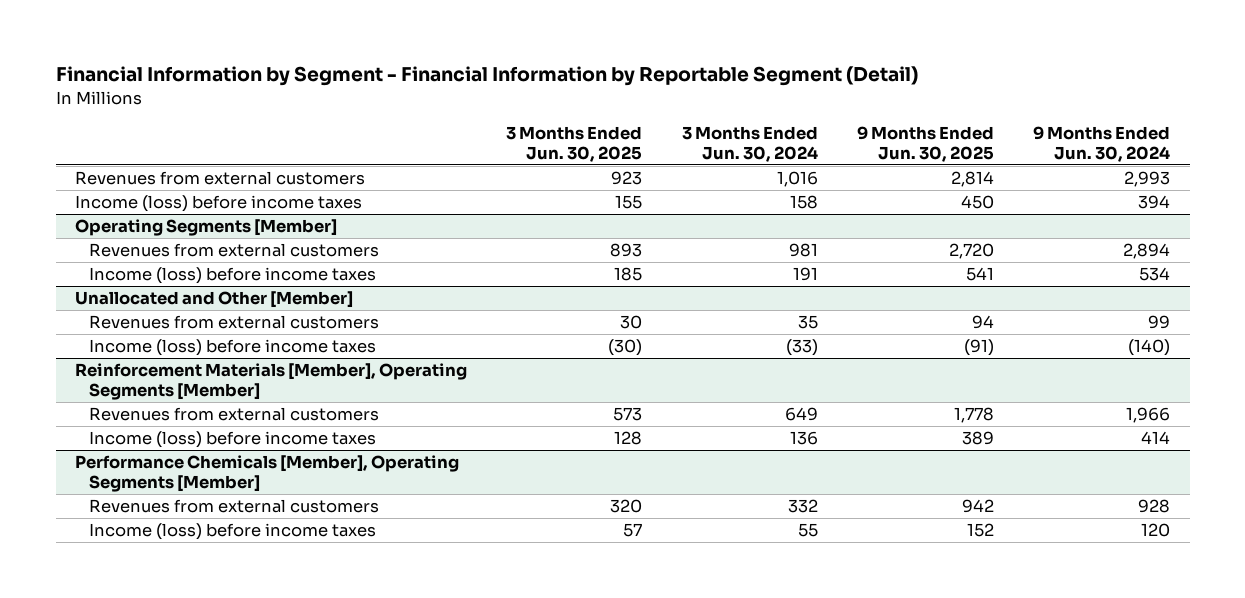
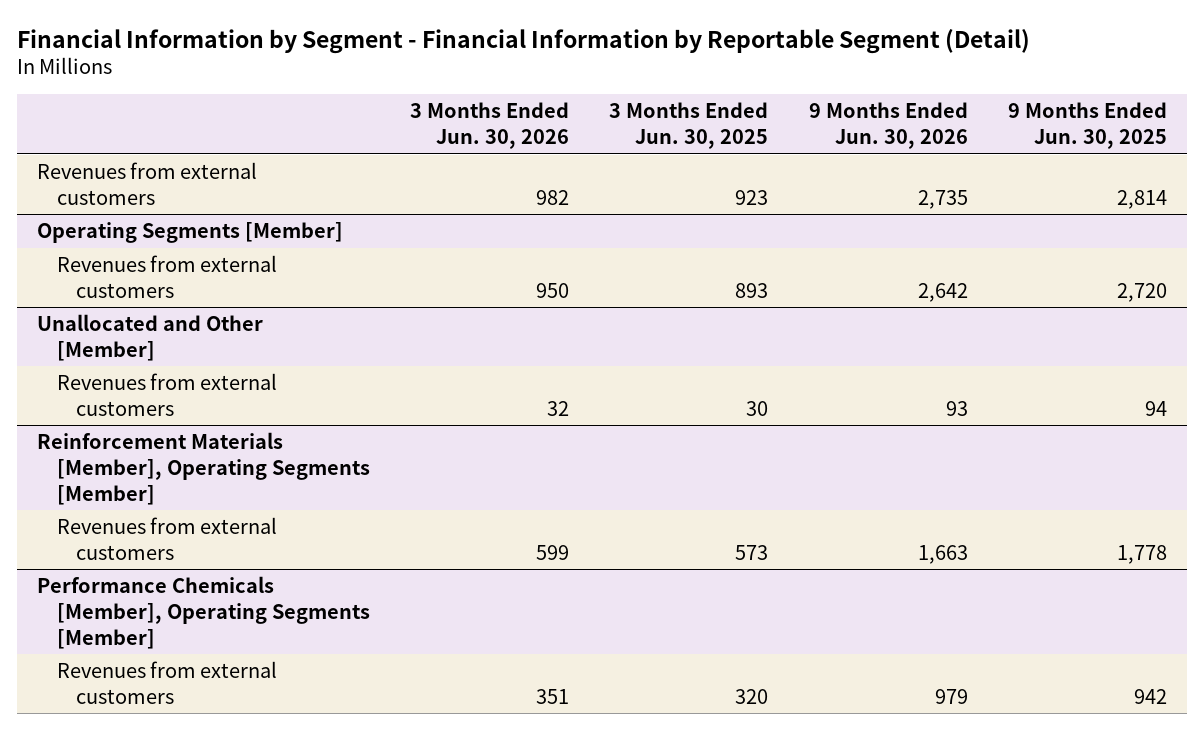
[681,125,818,162] 3 Months Ended Jun. 30, 2024 -> none
[1033,125,1171,162] 9 Months Ended Jun. 30, 2024 -> none
none -> [409,102,569,150] 3 Months Ended Jun. 30, 2026
none -> [808,102,968,150] 9 Months Ended Jun. 30, 2026
[75,195,363,213] Income (loss) before income taxes -> none
[89,267,377,285] Income (loss) before income taxes -> none
[89,339,377,357] Income (loss) before income taxes -> none
[89,431,377,449] Income (loss) before income taxes -> none
[89,523,377,541] Income (loss) before income taxes -> none

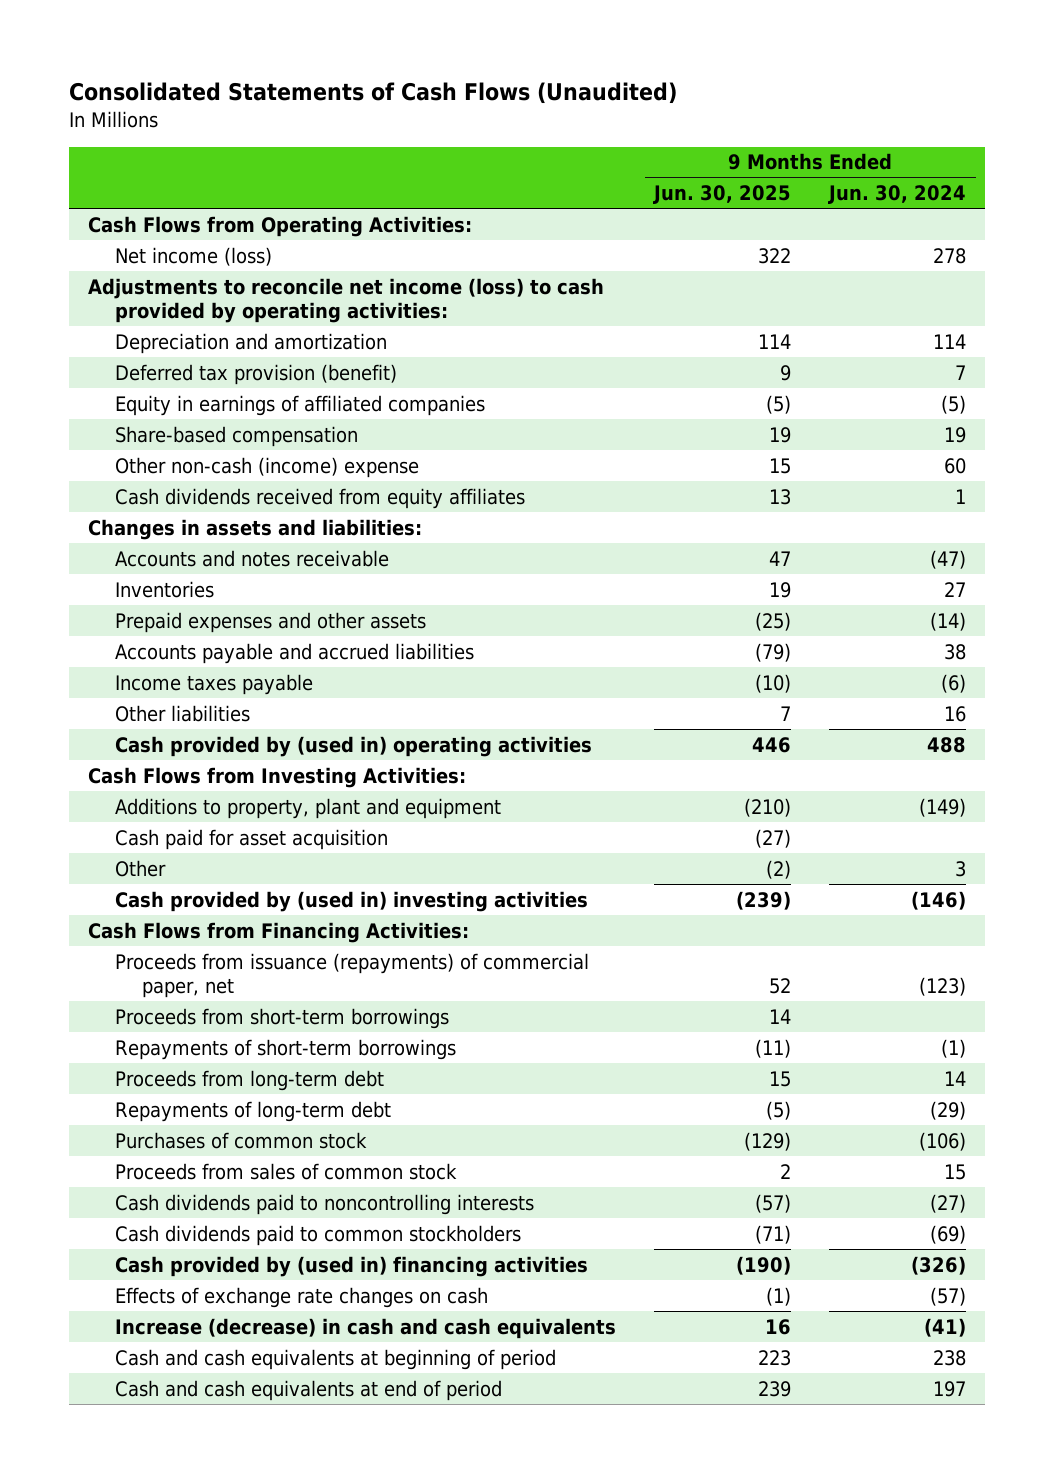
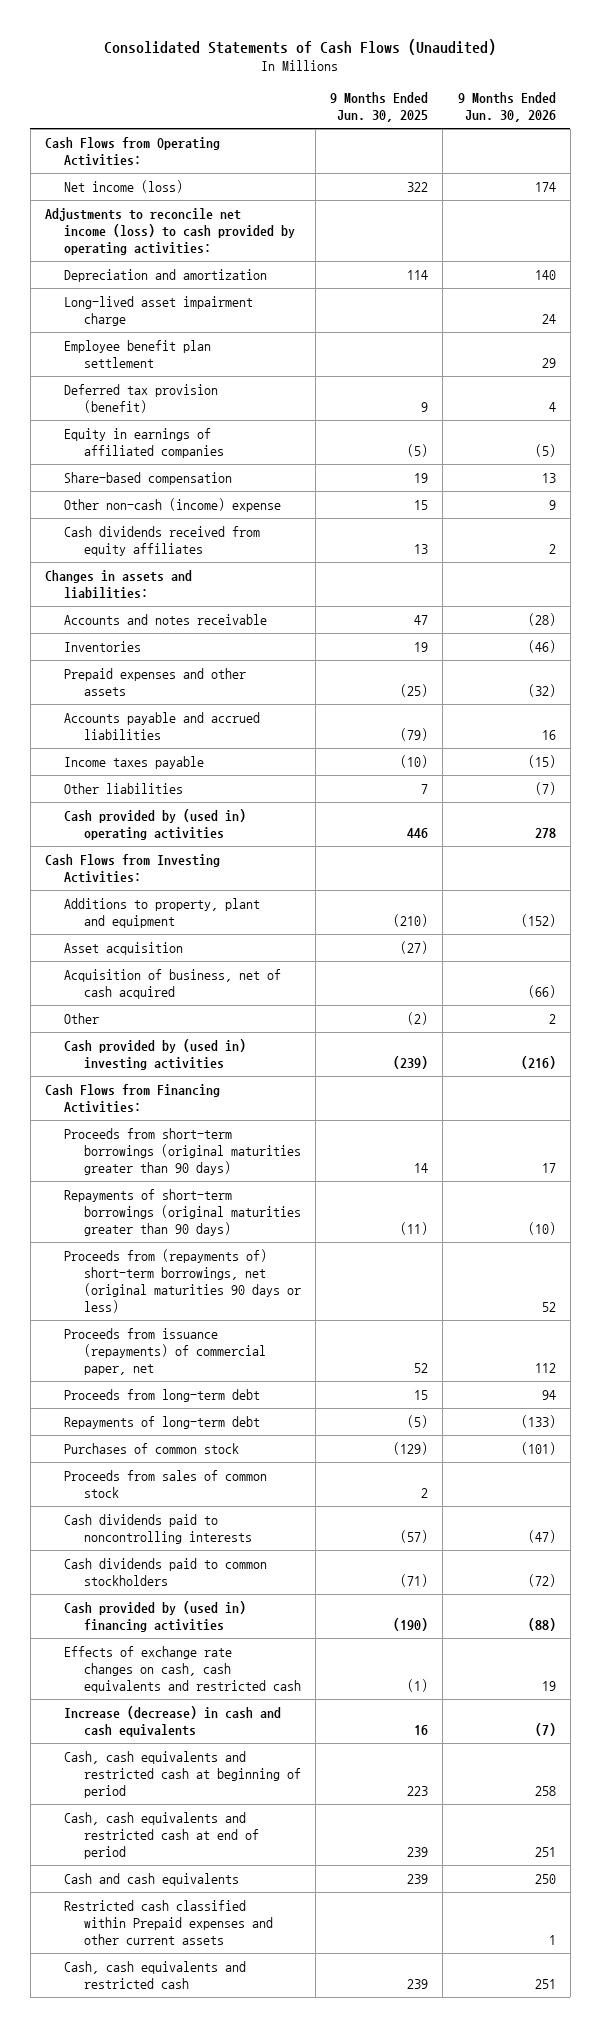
[828,185,967,205] Jun. 30, 2024 -> none
none -> [457,92,556,123] 9 Months Ended Jun. 30, 2026
none -> [64,296,254,327] Long-lived asset impairment charge
none -> [64,340,212,369] Employee benefit plan settlement
[115,828,389,850] Cash paid for asset acquisition -> [64,942,184,956] Asset acquisition
none -> [64,969,282,1000] Acquisition of business, net of cash acquired
none -> [64,1128,301,1175] Proceeds from short-term borrowings (original maturities greater than 90 days)
none -> [64,1189,301,1236] Repayments of short-term borrowings (original maturities greater than 90 days)
none -> [64,1249,301,1313] Proceeds from (repayments of) short-term borrowings, net (original maturities 90 days or less)
[115,1007,450,1029] Proceeds from short-term borrowings -> none
[115,1038,457,1060] Repayments of short-term borrowings -> none
[115,1286,489,1308] Effects of exchange rate changes on cash -> [64,1646,301,1693] Effects of exchange rate changes on cash, cash equivalents and restricted cash
[115,1348,557,1370] Cash and cash equivalents at beginning of period -> [64,1751,301,1798] Cash, cash equivalents and restricted cash at beginning of period
[115,1379,503,1401] Cash and cash equivalents at end of period -> [64,1812,259,1859] Cash, cash equivalents and restricted cash at end of period
none -> [64,1873,240,1887] Cash and cash equivalents
none -> [64,1900,273,1945] Restricted cash classified within Prepaid expenses and other current assets
none -> [64,1961,247,1990] Cash, cash equivalents and restricted cash

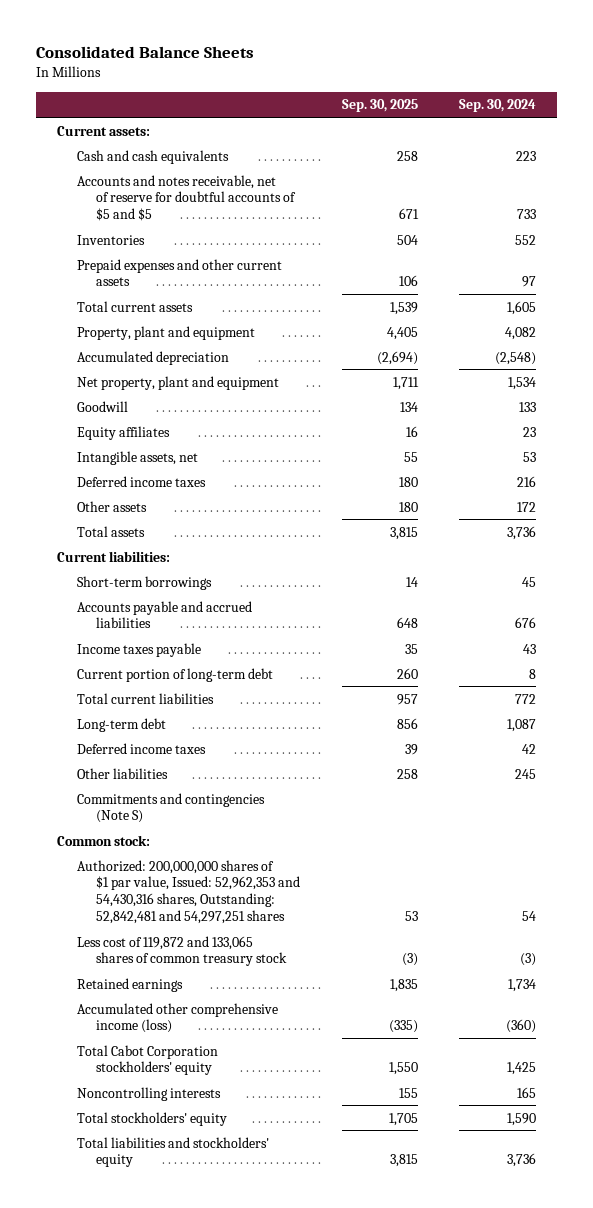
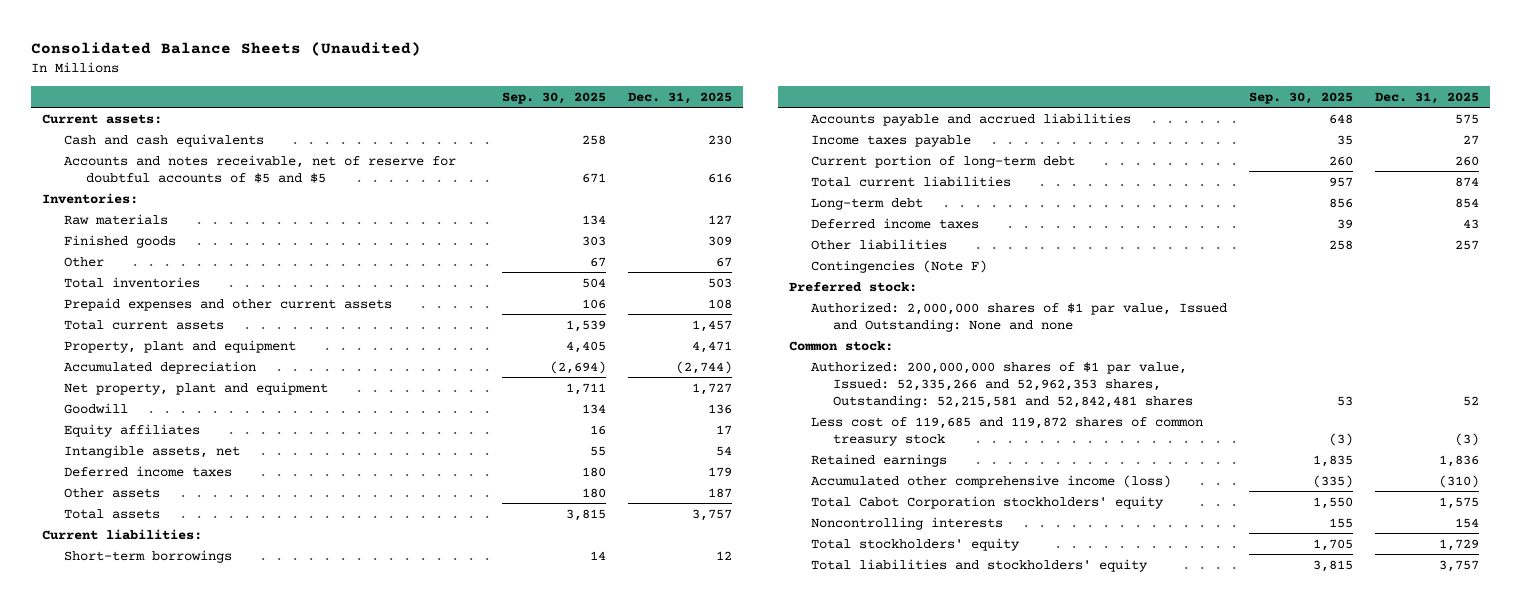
[36,46,255,59] Consolidated Balance Sheets -> [31,42,422,57] Consolidated Balance Sheets (Unaudited)
[459,99,537,113] Sep. 30, 2024 -> none
none -> [628,91,733,104] Dec. 31, 2025
none -> [42,192,139,204] Inventories:
none -> [64,213,169,225] Raw materials
none -> [64,234,177,248] Finished goods
none -> [64,256,105,267] Other
[76,234,145,245] Inventories -> [64,276,201,288] Total inventories
[76,792,265,824] Commitments and contingencies (Note S) -> [811,259,988,273] Contingencies (Note F)
none -> [789,281,918,292] Preferred stock:
none -> [811,301,1228,332] Authorized: 2,000,000 shares of $1 par value, Issued and Outstanding: None and none
[76,859,301,924] Authorized: 200,000,000 shares of $1 par value, Issued: 52,962,353 and 54,430,316 shares, Outstanding: 52,842,481 and 54,297,251 shares -> [811,360,1194,408] Authorized: 200,000,000 shares of $1 par value, Issued: 52,335,266 and 52,962,353 shares, Outstanding: 52,215,581 and 52,842,481 shares
[76,935,288,967] Less cost of 119,872 and 133,065 shares of common treasury stock -> [811,416,1204,446] Less cost of 119,685 and 119,872 shares of common treasury stock

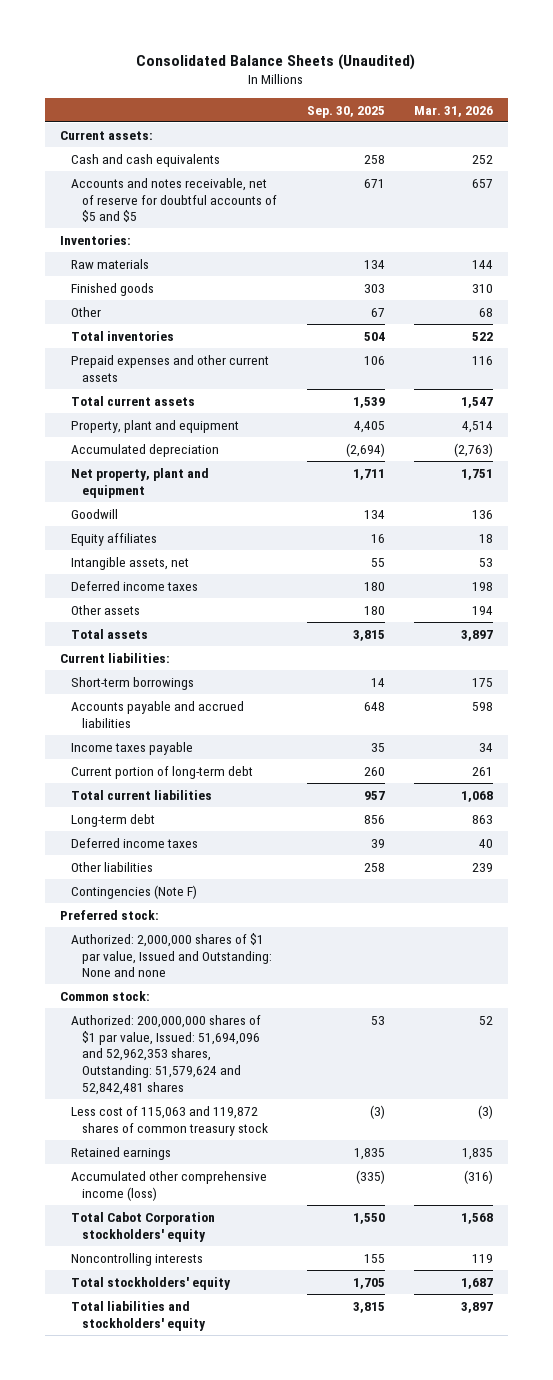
[628,91,733,104] Dec. 31, 2025 -> none
none -> [414,105,494,117] Mar. 31, 2026
[811,360,1194,408] Authorized: 200,000,000 shares of $1 par value, Issued: 52,335,266 and 52,962,353 shares, Outstanding: 52,215,581 and 52,842,481 shares -> [70,1014,261,1095] Authorized: 200,000,000 shares of $1 par value, Issued: 51,694,096 and 52,962,353 shares, Outstanding: 51,579,624 and 52,842,481 shares
[811,416,1204,446] Less cost of 119,685 and 119,872 shares of common treasury stock -> [70,1105,269,1136] Less cost of 115,063 and 119,872 shares of common treasury stock

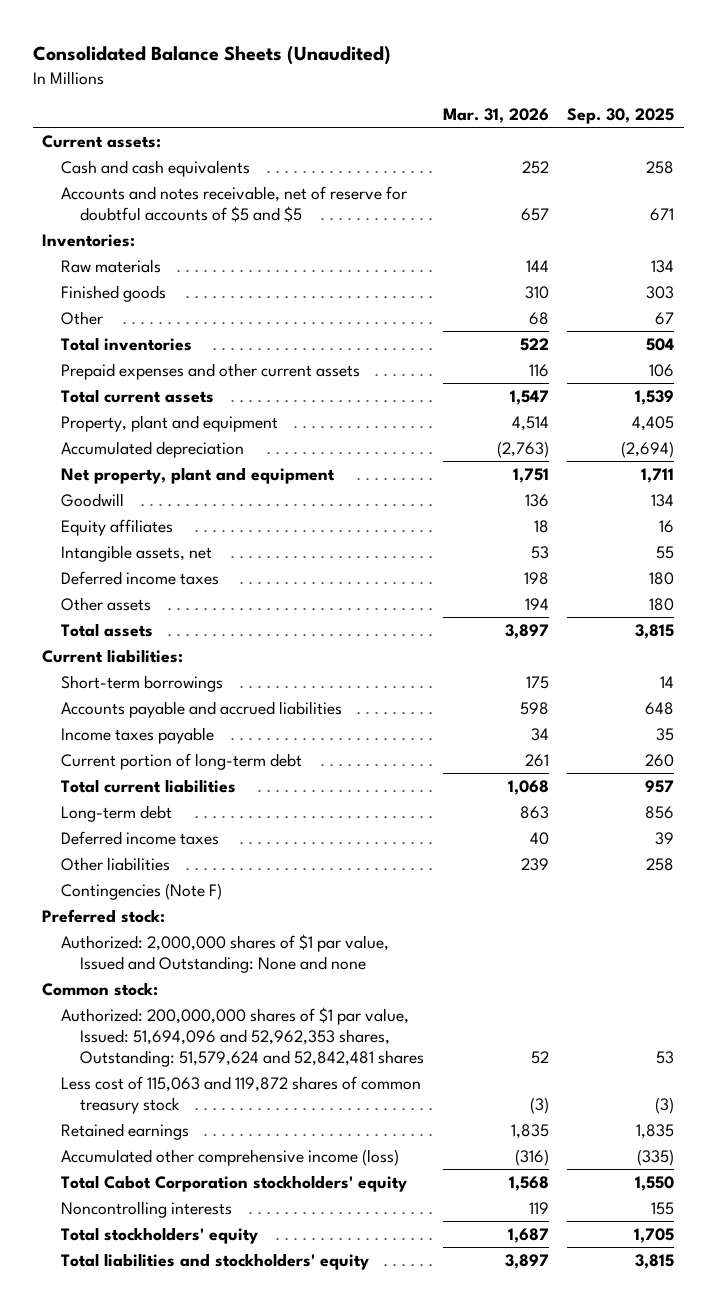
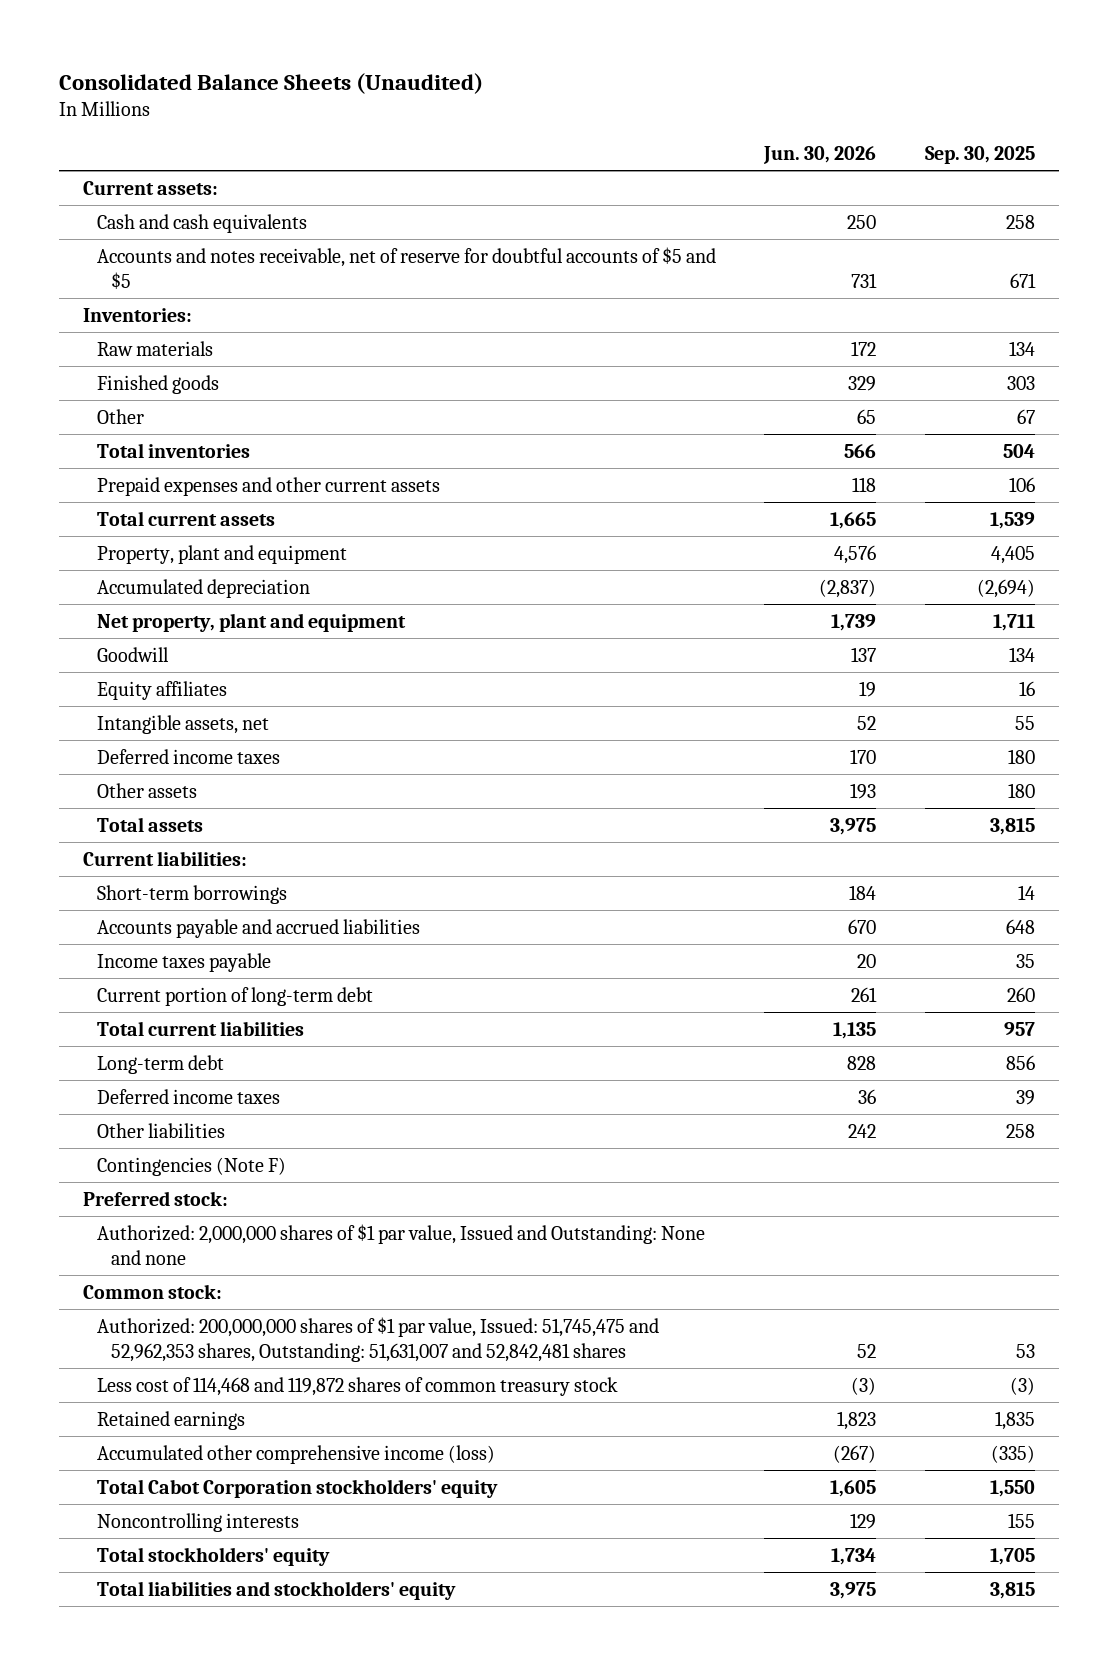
[442,108,549,124] Mar. 31, 2026 -> none
none -> [763,145,877,164] Jun. 30, 2026
[60,1006,424,1068] Authorized: 200,000,000 shares of $1 par value, Issued: 51,694,096 and 52,962,353 shares, Outstanding: 51,579,624 and 52,842,481 shares -> [97,1316,660,1362] Authorized: 200,000,000 shares of $1 par value, Issued: 51,745,475 and 52,962,353 shares, Outstanding: 51,631,007 and 52,842,481 shares
[60,1075,421,1115] Less cost of 115,063 and 119,872 shares of common treasury stock -> [97,1376,619,1396] Less cost of 114,468 and 119,872 shares of common treasury stock

